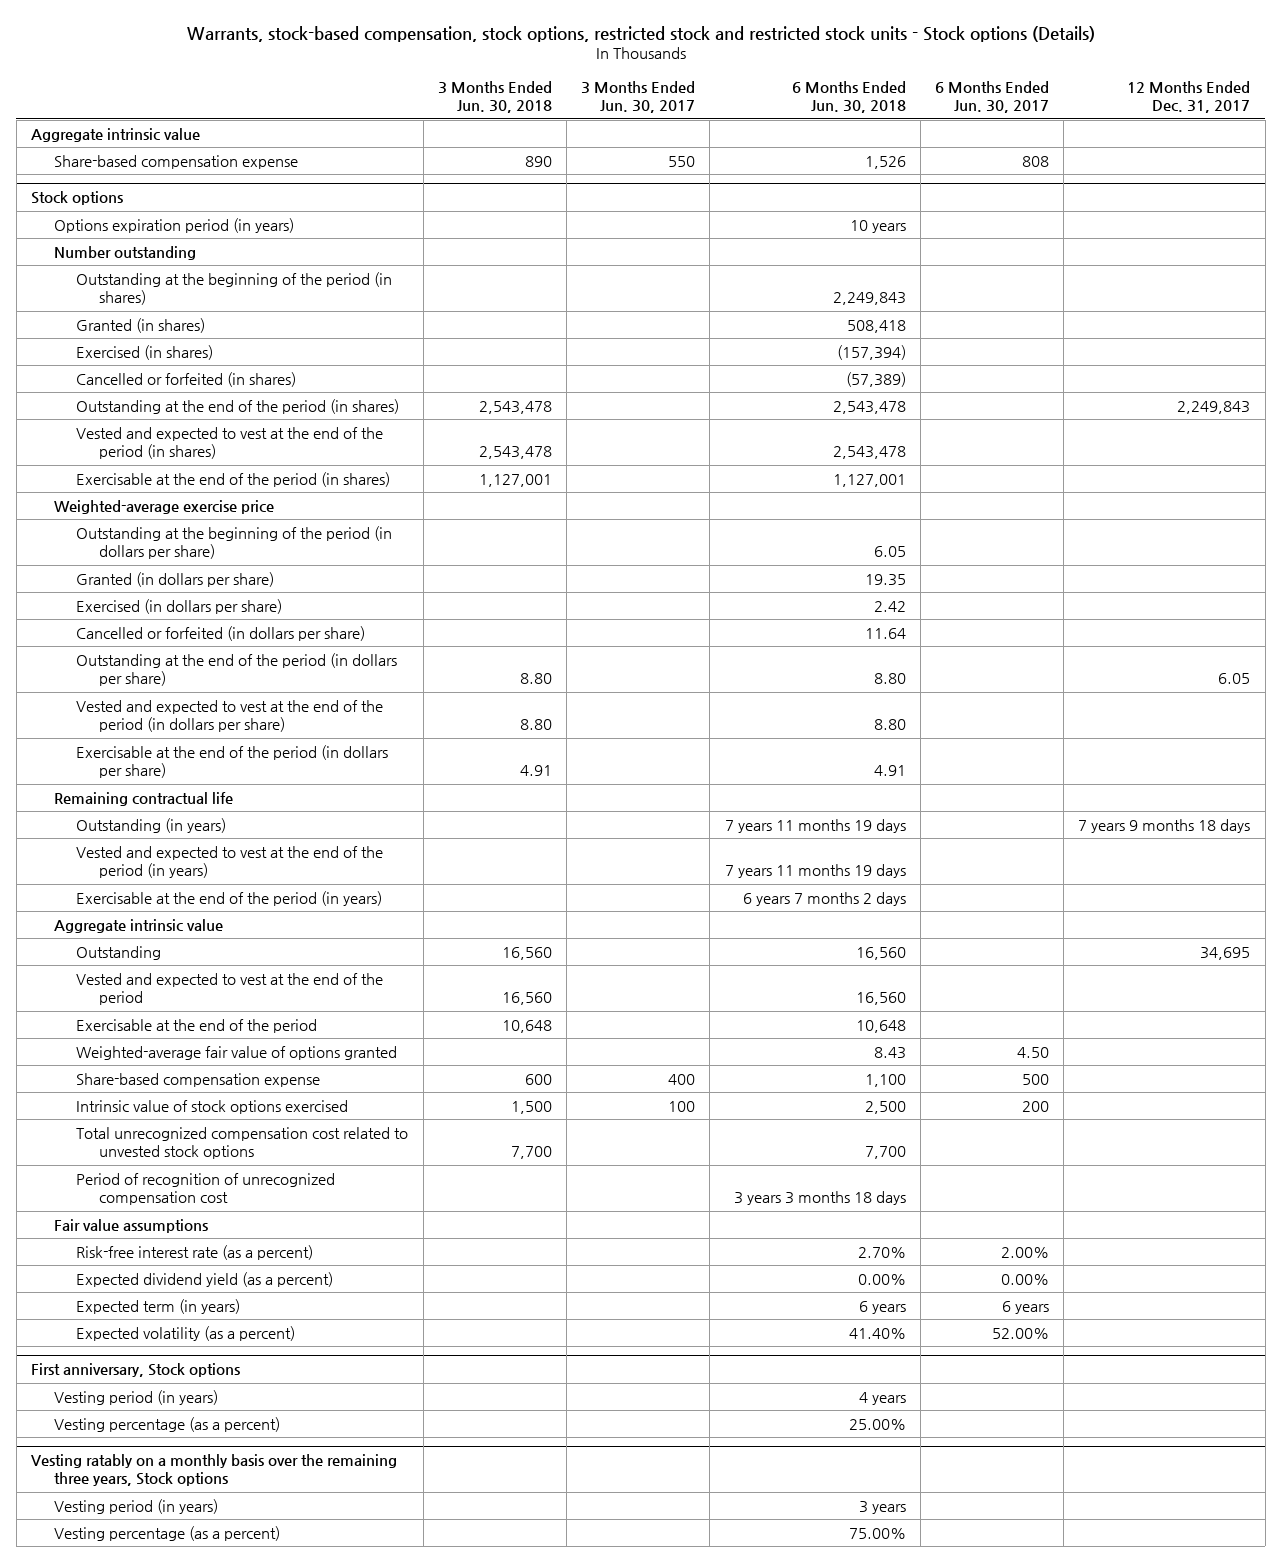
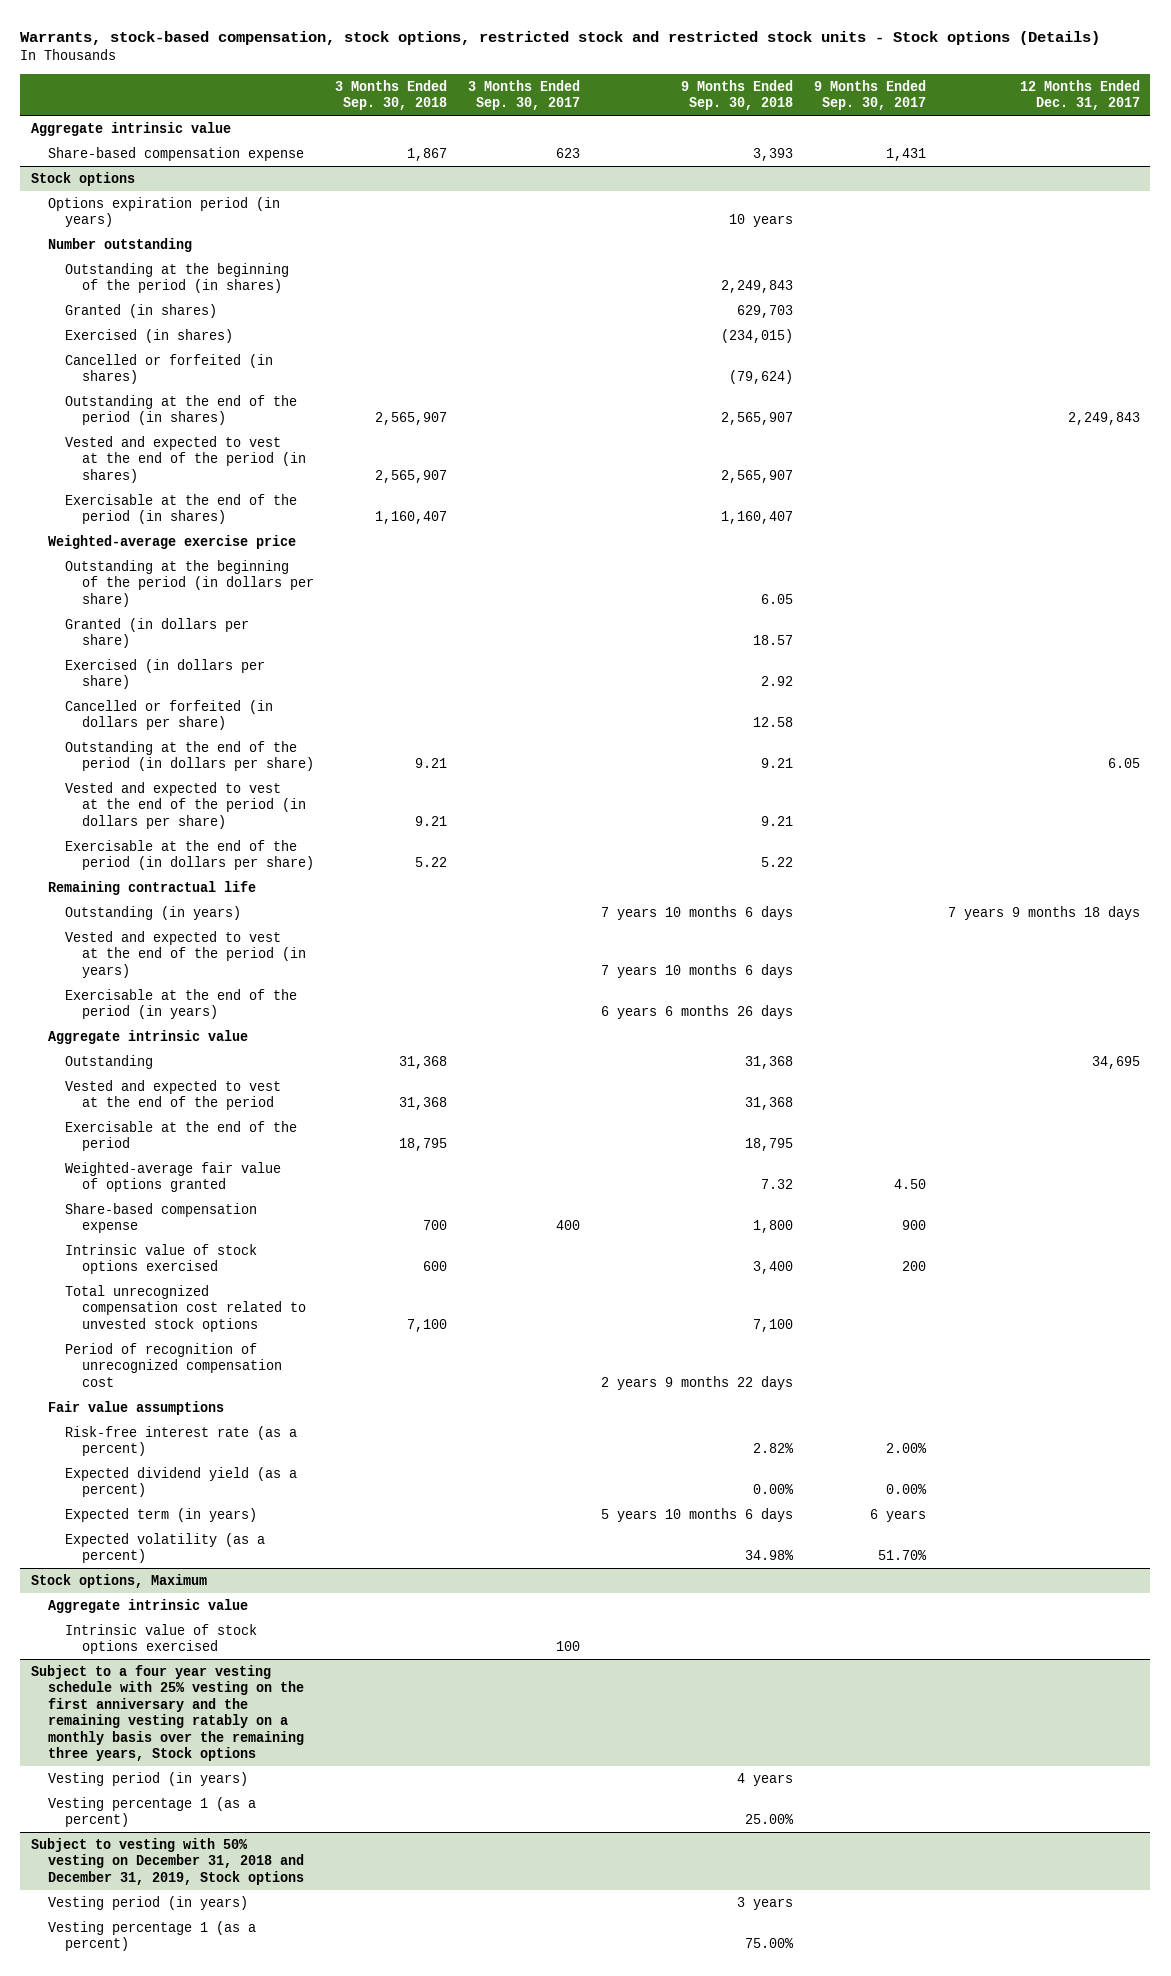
[437,80,552,114] 3 Months Ended Jun. 30, 2018 -> none
[581,80,696,114] 3 Months Ended Jun. 30, 2017 -> none
[791,80,906,114] 6 Months Ended Jun. 30, 2018 -> none
[934,80,1049,114] 6 Months Ended Jun. 30, 2017 -> none
none -> [334,79,447,111] 3 Months Ended Sep. 30, 2018
none -> [468,79,581,111] 3 Months Ended Sep. 30, 2017
none -> [681,79,794,111] 9 Months Ended Sep. 30, 2018
none -> [814,79,927,111] 9 Months Ended Sep. 30, 2017
[30,1362,240,1377] First anniversary, Stock options -> none
[53,1389,218,1405] Vesting period (in years) -> none
[53,1416,280,1432] Vesting percentage (as a percent) -> none
none -> [31,1573,208,1588] Stock options, Maximum
none -> [47,1598,248,1613] Aggregate intrinsic value
none -> [64,1623,257,1655] Intrinsic value of stock options exercised
[30,1453,397,1487] Vesting ratably on a monthly basis over the remaining three years, Stock options -> [31,1664,304,1762] Subject to a four year vesting schedule with 25% vesting on the first anniversary and the remaining vesting ratably on a monthly basis over the remaining three years, Stock options
[53,1525,280,1541] Vesting percentage (as a percent) -> [47,1796,256,1828] Vesting percentage 1 (as a percent)
none -> [31,1837,304,1885] Subject to vesting with 50% vesting on December 31, 2018 and December 31, 2019, Stock options
none -> [47,1895,248,1910] Vesting period (in years)
none -> [47,1920,256,1952] Vesting percentage 1 (as a percent)

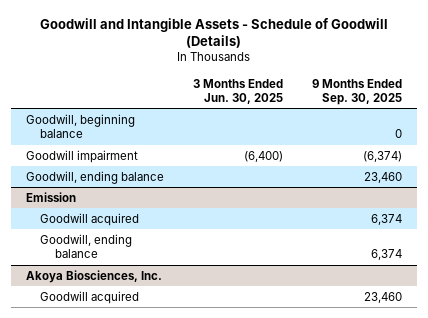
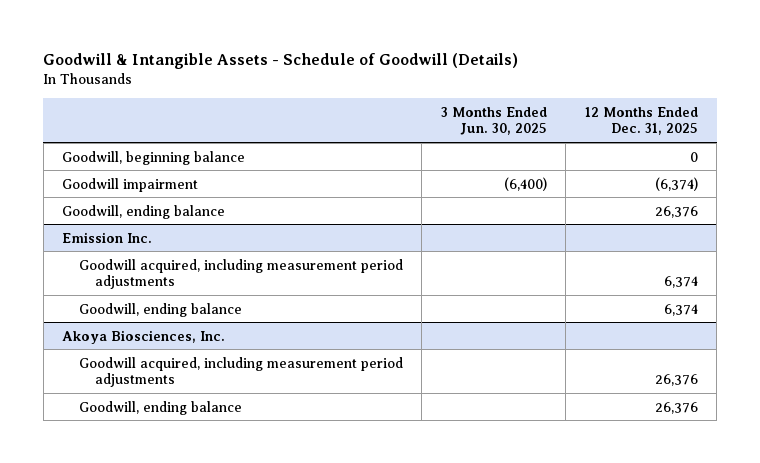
[40,17,389,49] Goodwill and Intangible Assets - Schedule of Goodwill (Details) -> [43,53,519,70] Goodwill & Intangible Assets - Schedule of Goodwill (Details)
[312,78,403,105] 9 Months Ended Sep. 30, 2025 -> none
none -> [584,106,698,136] 12 Months Ended Dec. 31, 2025
[25,191,76,202] Emission -> [62,231,153,243] Emission Inc.
[40,212,140,226] Goodwill acquired -> [78,258,403,289] Goodwill acquired, including measurement period adjustments
[40,290,140,304] Goodwill acquired -> [78,356,403,387] Goodwill acquired, including measurement period adjustments
none -> [78,400,242,415] Goodwill, ending balance

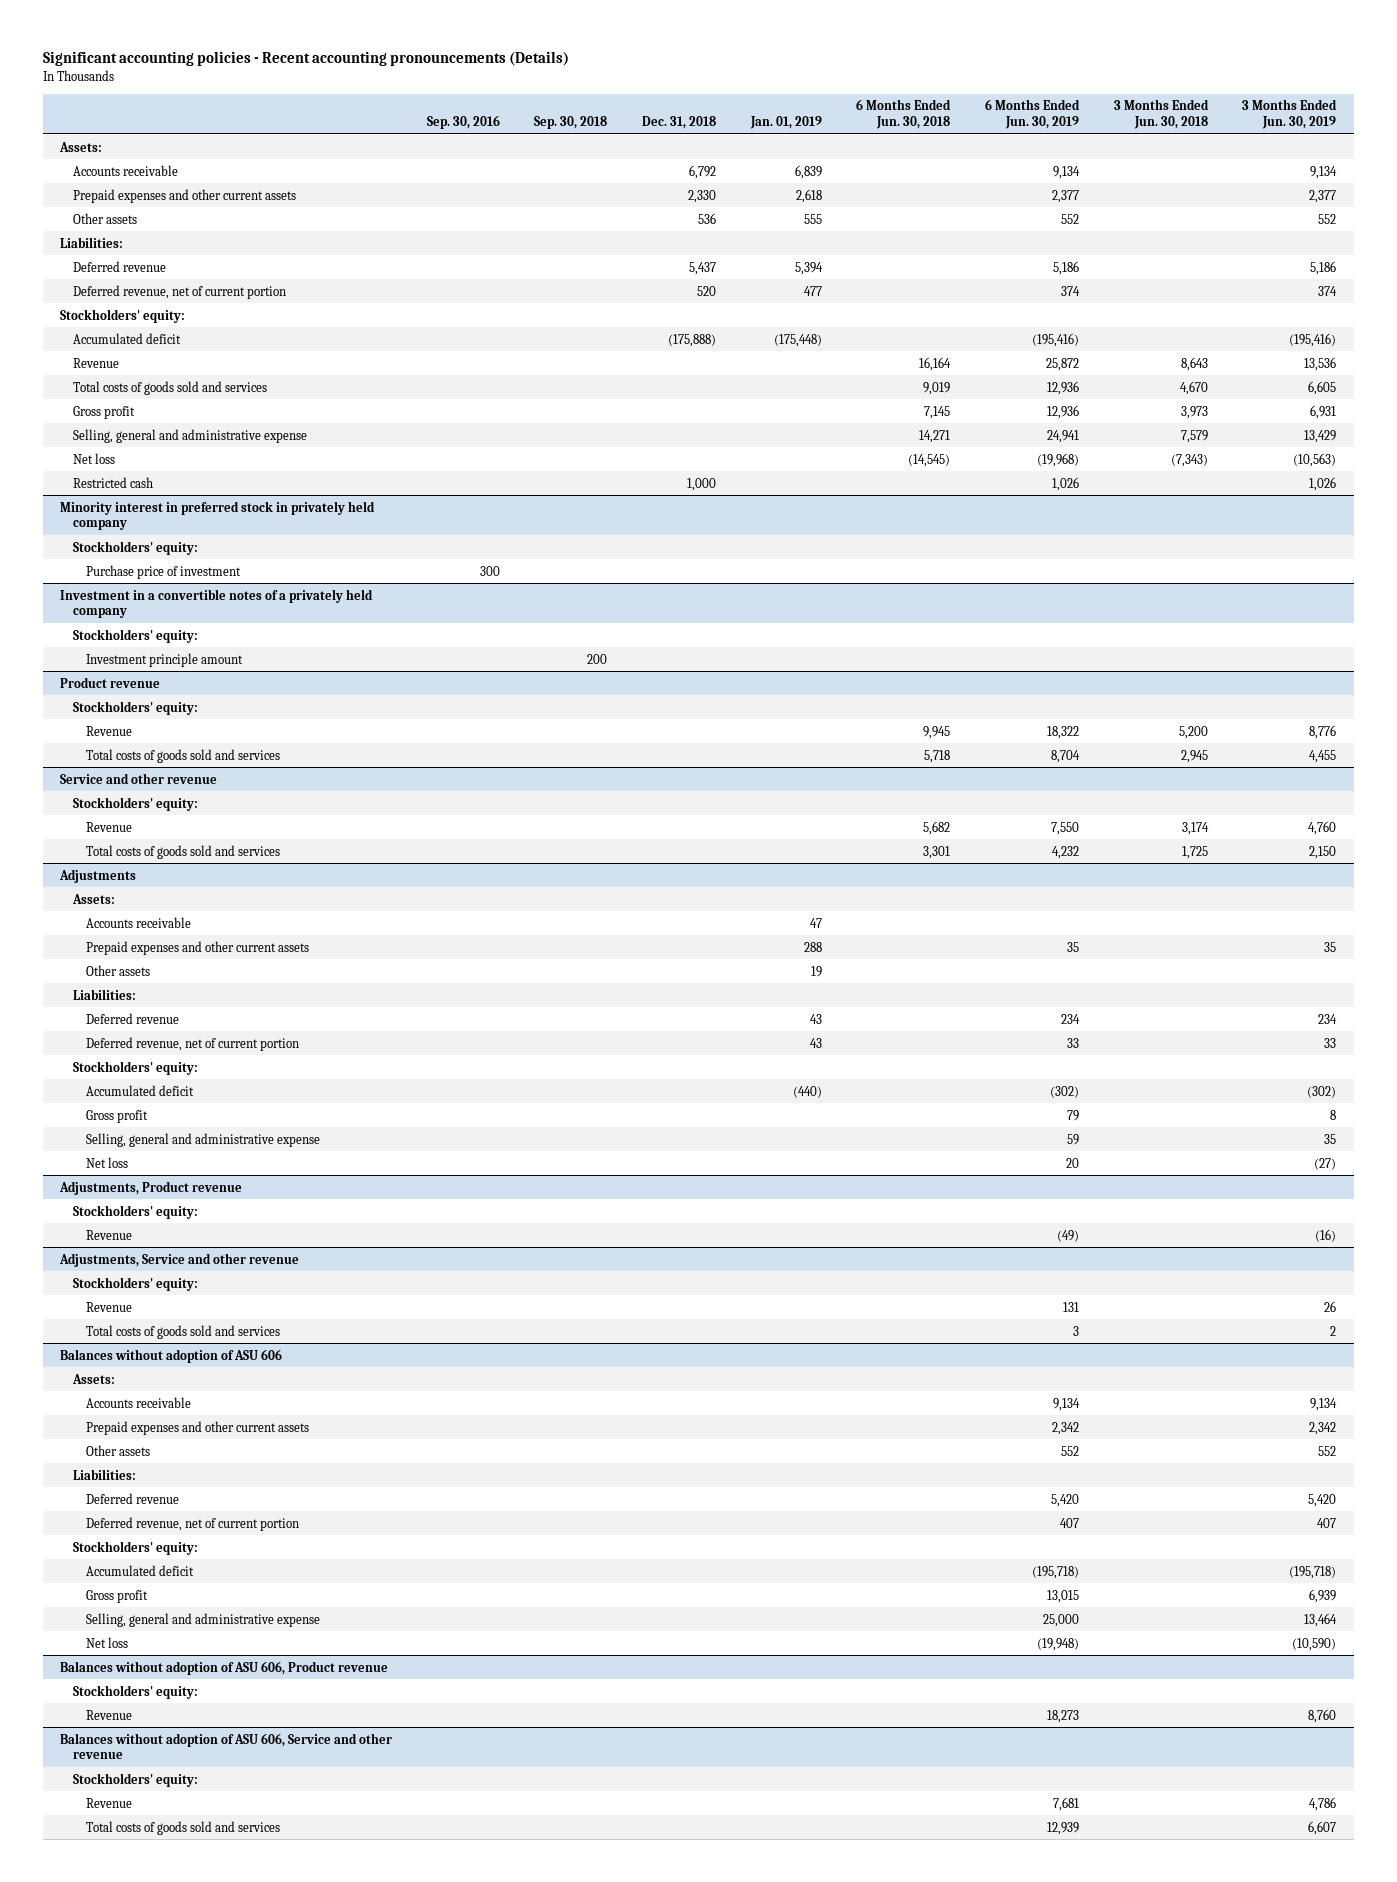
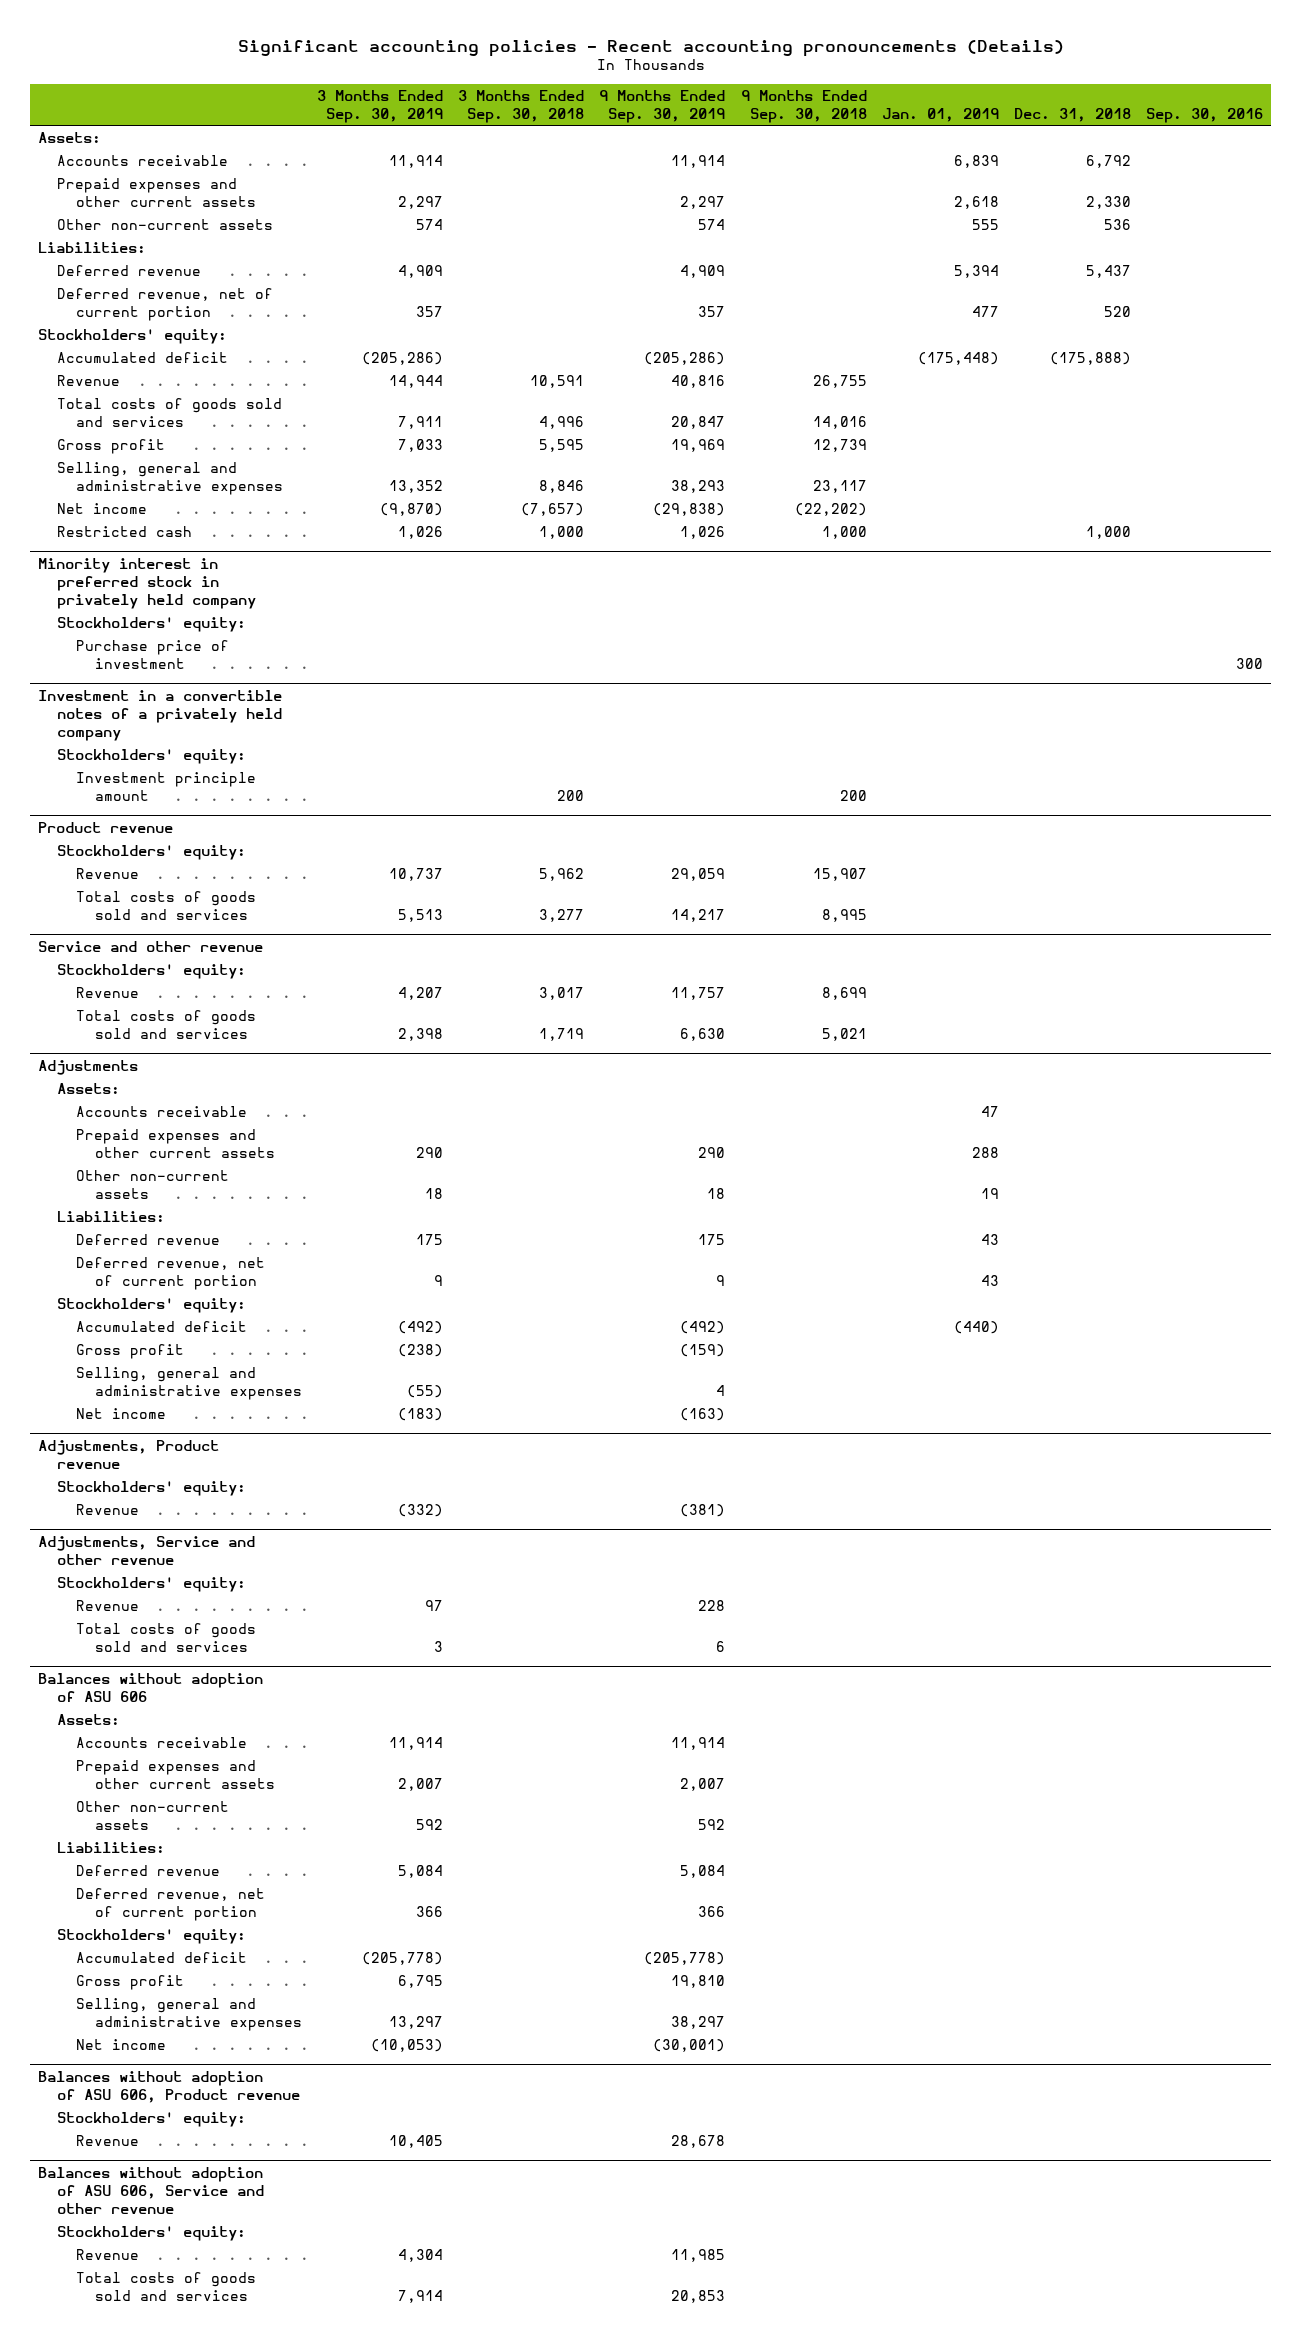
[534,115,608,129] Sep. 30, 2018 -> none
[856,99,952,129] 6 Months Ended Jun. 30, 2018 -> none
[985,99,1081,129] 6 Months Ended Jun. 30, 2019 -> none
[1113,99,1209,129] 3 Months Ended Jun. 30, 2018 -> none
[1242,99,1338,129] 3 Months Ended Jun. 30, 2019 -> none
none -> [316,89,443,123] 3 Months Ended Sep. 30, 2019
none -> [458,89,585,123] 3 Months Ended Sep. 30, 2018
none -> [599,89,726,123] 9 Months Ended Sep. 30, 2019
none -> [740,89,867,123] 9 Months Ended Sep. 30, 2018
[72,212,137,224] Other assets -> [56,218,273,230] Other non-current assets
[72,428,307,443] Selling, general and administrative expense -> [56,461,283,495] Selling, general and administrative expenses
[72,452,115,464] Net loss -> [56,502,147,514] Net income
[85,964,150,976] Other assets -> [75,1169,229,1199] Other non-current assets
[85,1132,320,1147] Selling, general and administrative expense -> [75,1366,302,1400] Selling, general and administrative expenses
[85,1156,128,1168] Net loss -> [75,1407,166,1419] Net income
[85,1444,150,1456] Other assets -> [75,1800,229,1830] Other non-current assets
[85,1612,320,1627] Selling, general and administrative expense -> [75,1997,302,2031] Selling, general and administrative expenses
[85,1636,128,1648] Net loss -> [75,2038,166,2050] Net income

